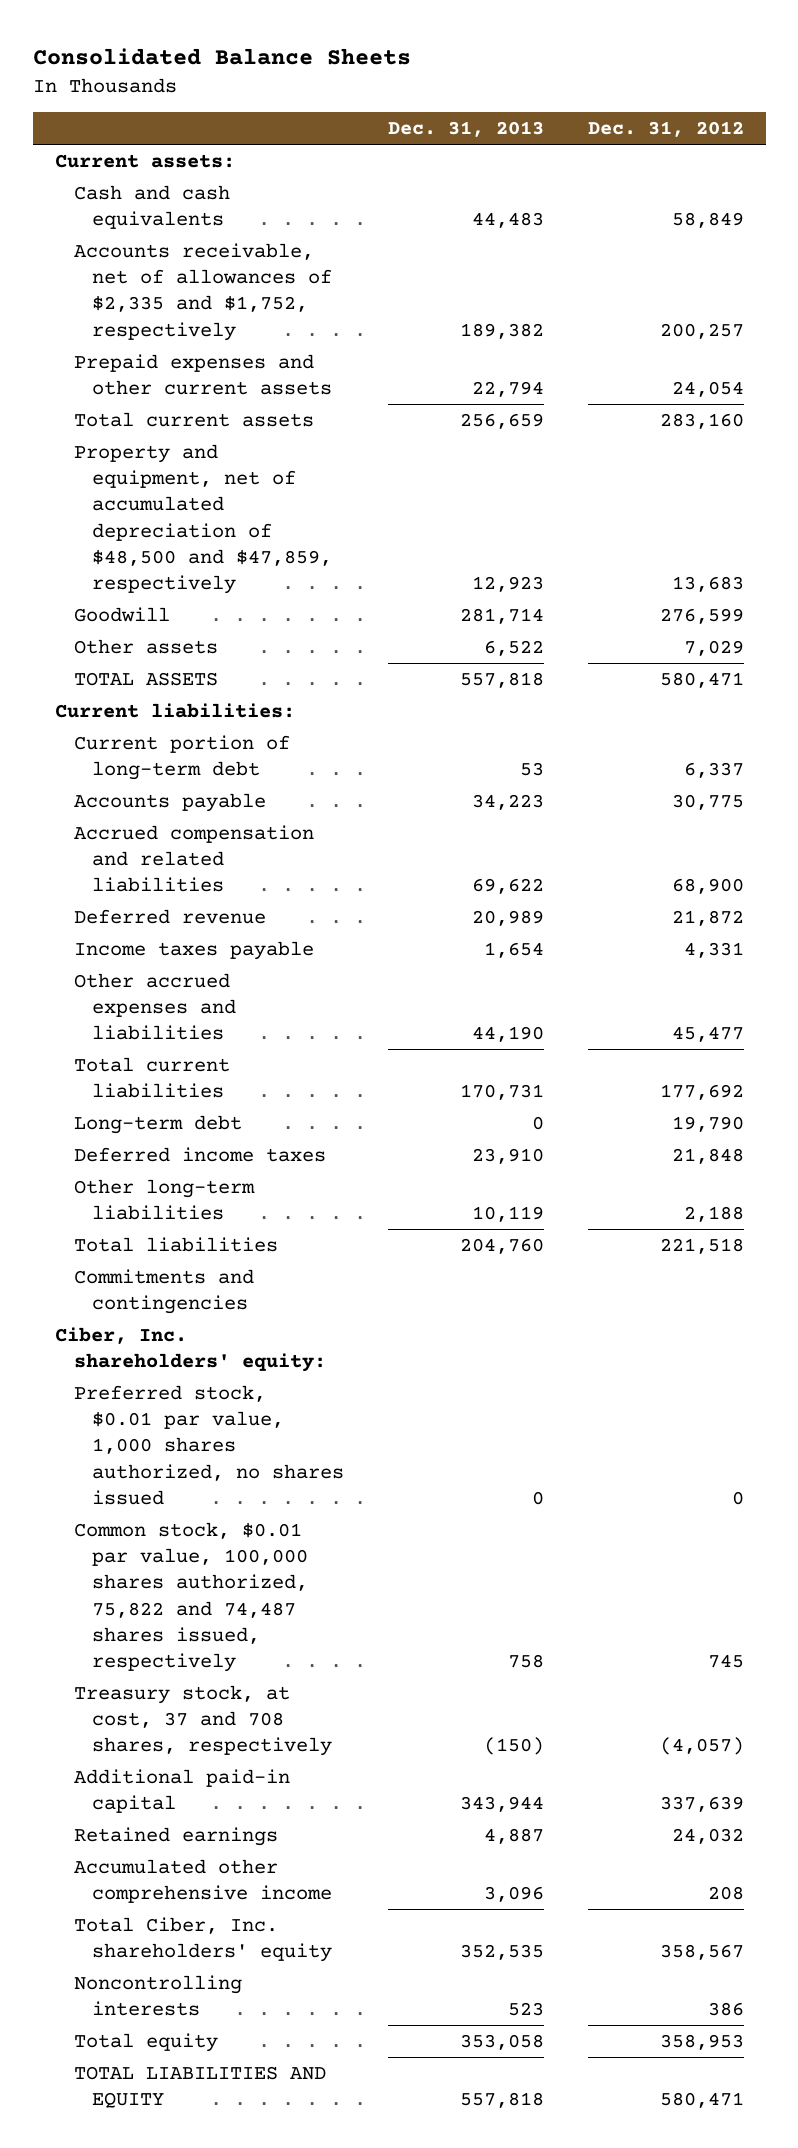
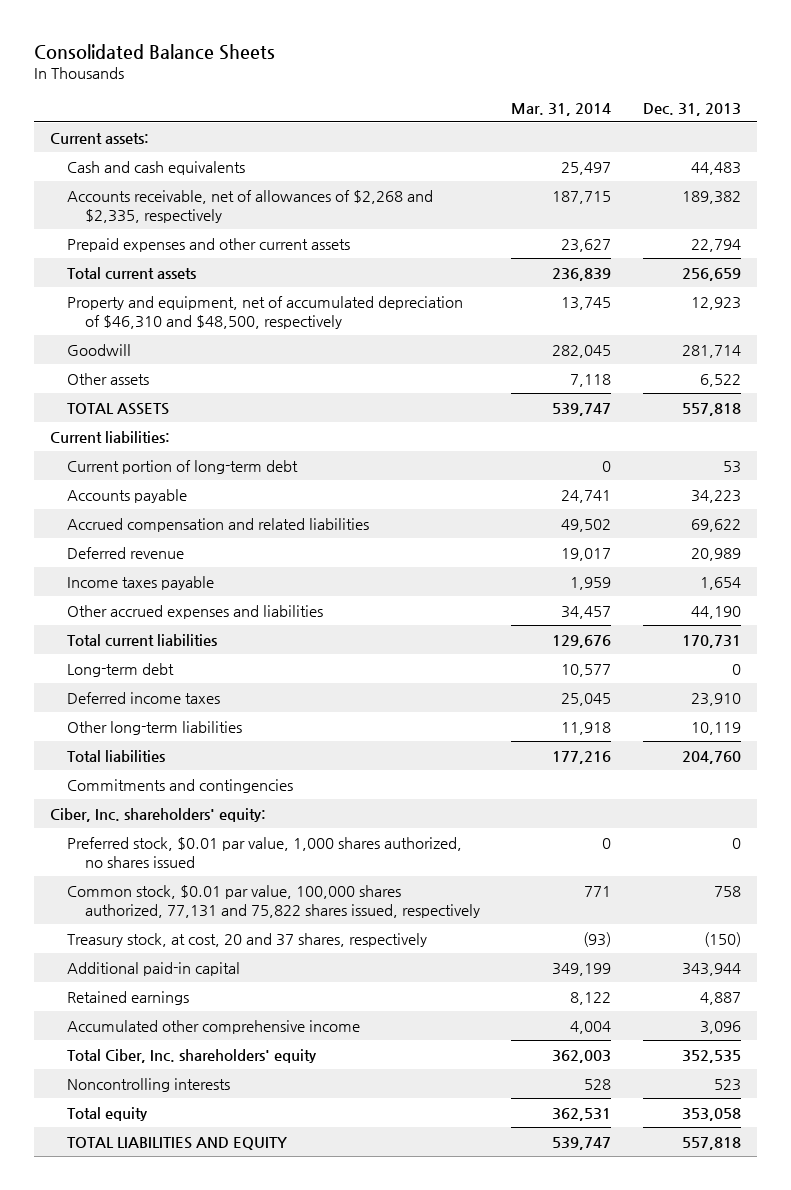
[587,121,744,138] Dec. 31, 2012 -> none
none -> [511,102,612,116] Mar. 31, 2014
[73,242,333,341] Accounts receivable, net of allowances of $2,335 and $1,752, respectively -> [67,189,434,224] Accounts receivable, net of allowances of $2,268 and $2,335, respectively
[73,443,333,595] Property and equipment, net of accumulated depreciation of $48,500 and $47,859, respectively -> [67,295,464,330] Property and equipment, net of accumulated depreciation of $46,310 and $48,500, respectively
[73,1521,309,1673] Common stock, $0.01 par value, 100,000 shares authorized, 75,822 and 74,487 shares issued, respectively -> [67,884,480,919] Common stock, $0.01 par value, 100,000 shares authorized, 77,131 and 75,822 shares issued, respectively
[73,1684,333,1757] Treasury stock, at cost, 37 and 708 shares, respectively -> [67,932,428,947] Treasury stock, at cost, 20 and 37 shares, respectively

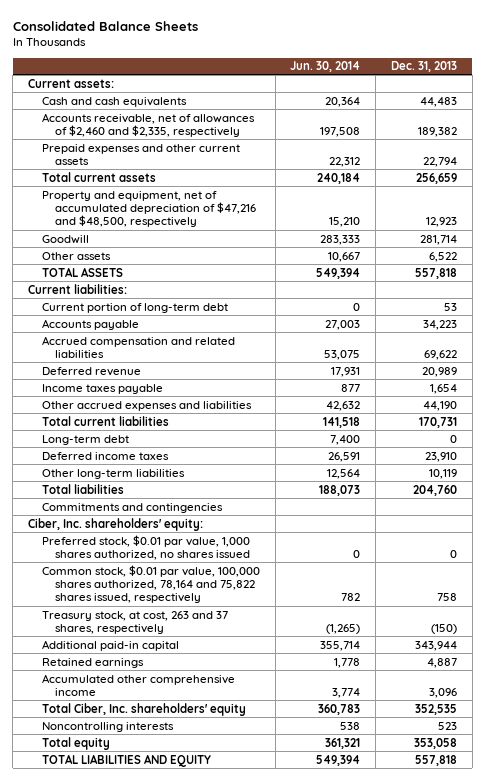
[511,102,612,116] Mar. 31, 2014 -> none
none -> [290,61,361,73] Jun. 30, 2014
[67,189,434,224] Accounts receivable, net of allowances of $2,268 and $2,335, respectively -> [41,112,255,137] Accounts receivable, net of allowances of $2,460 and $2,335, respectively
[67,295,464,330] Property and equipment, net of accumulated depreciation of $46,310 and $48,500, respectively -> [41,190,257,228] Property and equipment, net of accumulated depreciation of $47,216 and $48,500, respectively
[67,884,480,919] Common stock, $0.01 par value, 100,000 shares authorized, 77,131 and 75,822 shares issued, respectively -> [41,564,260,604] Common stock, $0.01 par value, 100,000 shares authorized, 78,164 and 75,822 shares issued, respectively
[67,932,428,947] Treasury stock, at cost, 20 and 37 shares, respectively -> [41,610,228,634] Treasury stock, at cost, 263 and 37 shares, respectively

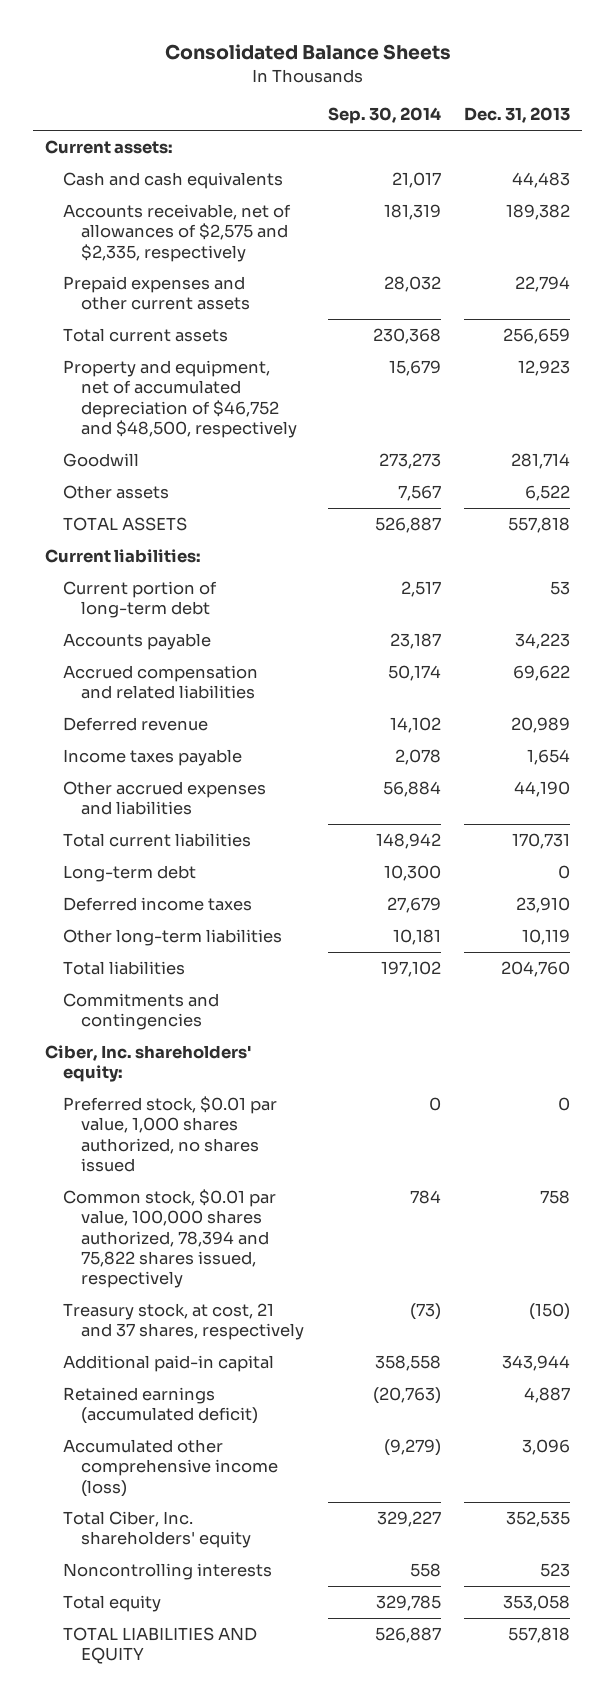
[290,61,361,73] Jun. 30, 2014 -> none
none -> [327,107,441,125] Sep. 30, 2014
[41,112,255,137] Accounts receivable, net of allowances of $2,460 and $2,335, respectively -> [63,204,292,262] Accounts receivable, net of allowances of $2,575 and $2,335, respectively
[41,190,257,228] Property and equipment, net of accumulated depreciation of $47,216 and $48,500, respectively -> [63,360,298,438] Property and equipment, net of accumulated depreciation of $46,752 and $48,500, respectively
[41,564,260,604] Common stock, $0.01 par value, 100,000 shares authorized, 78,164 and 75,822 shares issued, respectively -> [63,1189,277,1289] Common stock, $0.01 par value, 100,000 shares authorized, 78,394 and 75,822 shares issued, respectively
[41,610,228,634] Treasury stock, at cost, 263 and 37 shares, respectively -> [63,1303,305,1341] Treasury stock, at cost, 21 and 37 shares, respectively
[41,657,144,668] Retained earnings -> [63,1387,259,1425] Retained earnings (accumulated deficit)
[41,673,235,696] Accumulated other comprehensive income -> [63,1439,279,1497] Accumulated other comprehensive income (loss)

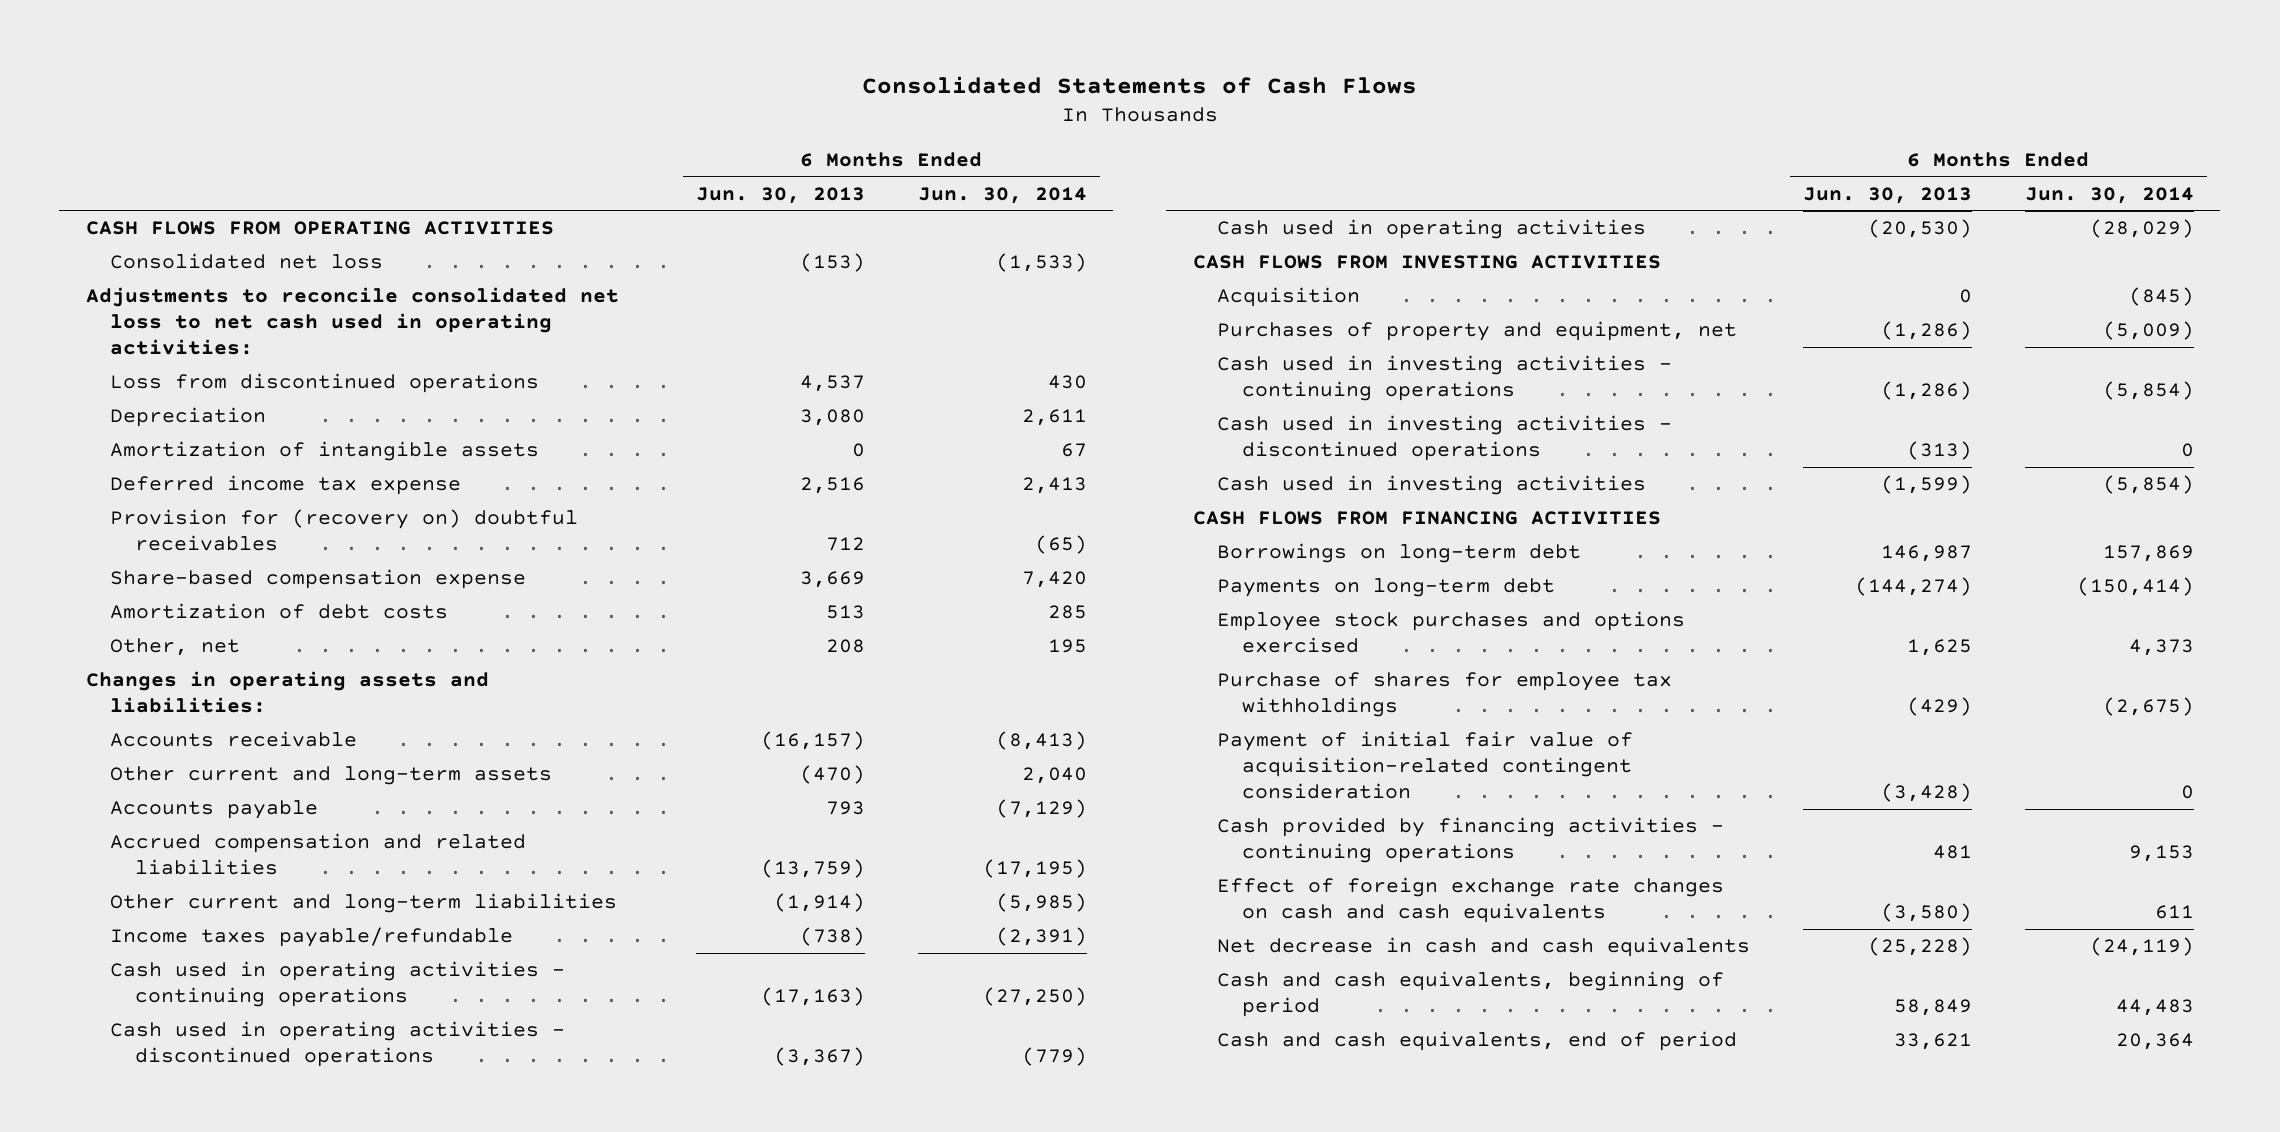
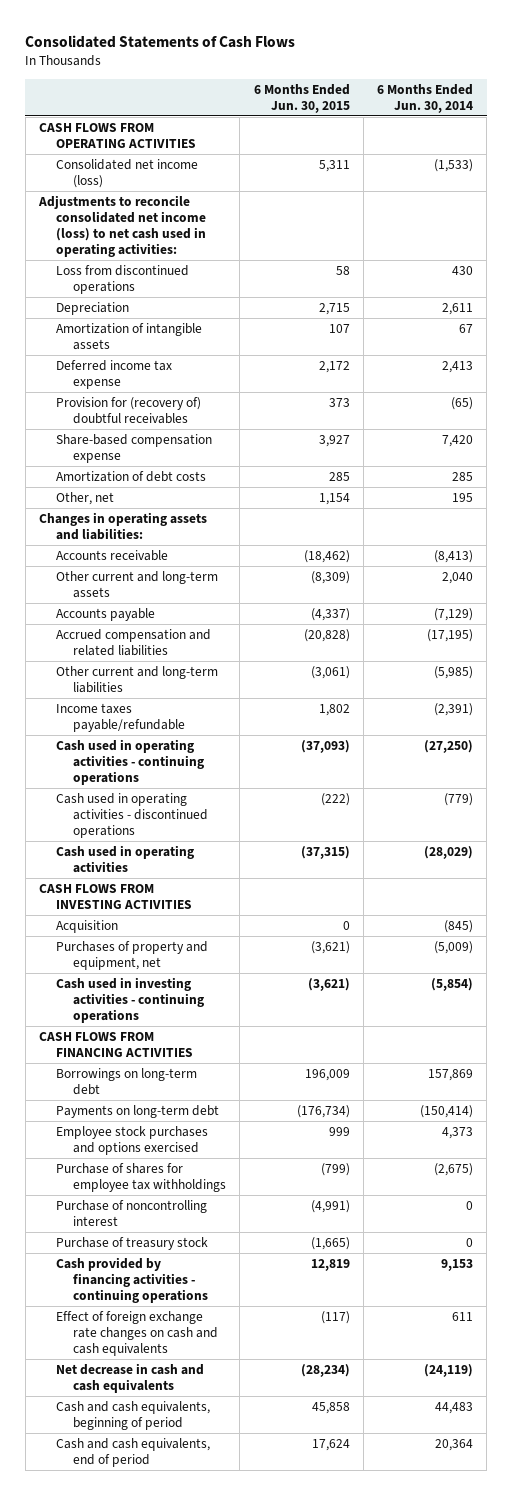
[696,186,866,204] Jun. 30, 2013 -> none
none -> [253,83,350,113] 6 Months Ended Jun. 30, 2015
[110,253,384,270] Consolidated net loss -> [56,159,199,188] Consolidated net income (loss)
[85,287,619,356] Adjustments to reconcile consolidated net loss to net cash used in operating activities: -> [38,195,207,257] Adjustments to reconcile consolidated net income (loss) to net cash used in operating activities:
[110,509,579,552] Provision for (recovery on) doubtful receivables -> [56,397,202,424] Provision for (recovery of) doubtful receivables
[1217,415,1673,462] Cash used in investing activities - discontinued operations -> none
[1217,475,1647,496] Cash used in investing activities -> none
[1217,731,1634,800] Payment of initial fair value of acquisition-related contingent consideration -> none
none -> [56,1200,208,1226] Purchase of noncontrolling interest
none -> [56,1237,209,1251] Purchase of treasury stock

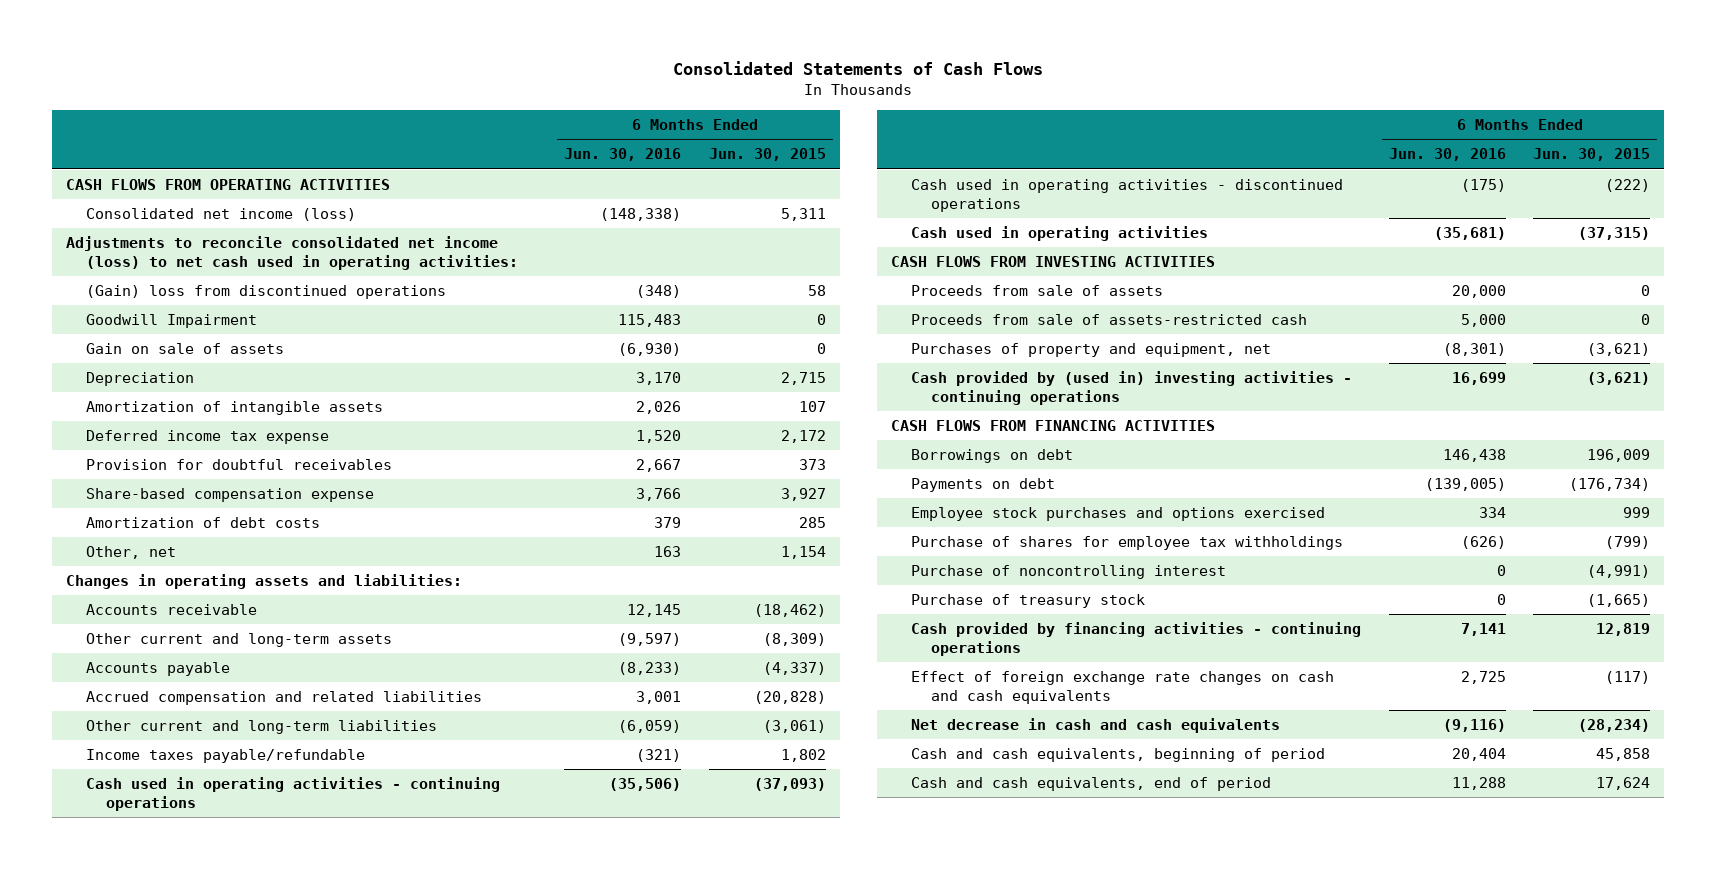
[376,83,473,113] 6 Months Ended Jun. 30, 2014 -> none
none -> [563,148,681,162] Jun. 30, 2016
[56,265,190,294] Loss from discontinued operations -> [86,285,447,300] (Gain) loss from discontinued operations
none -> [86,314,258,329] Goodwill Impairment
none -> [86,343,285,355] Gain on sale of assets
[56,397,202,424] Provision for (recovery of) doubtful receivables -> [86,459,393,471] Provision for doubtful receivables
[56,920,119,934] Acquisition -> none
none -> [910,285,1163,297] Proceeds from sale of assets
none -> [910,314,1307,326] Proceeds from sale of assets-restricted cash
[56,977,205,1023] Cash used in investing activities - continuing operations -> [910,371,1352,405] Cash provided by (used in) investing activities - continuing operations
[56,1068,198,1095] Borrowings on long-term debt -> [910,449,1073,464] Borrowings on debt
[56,1105,220,1119] Payments on long-term debt -> [910,478,1055,493] Payments on debt

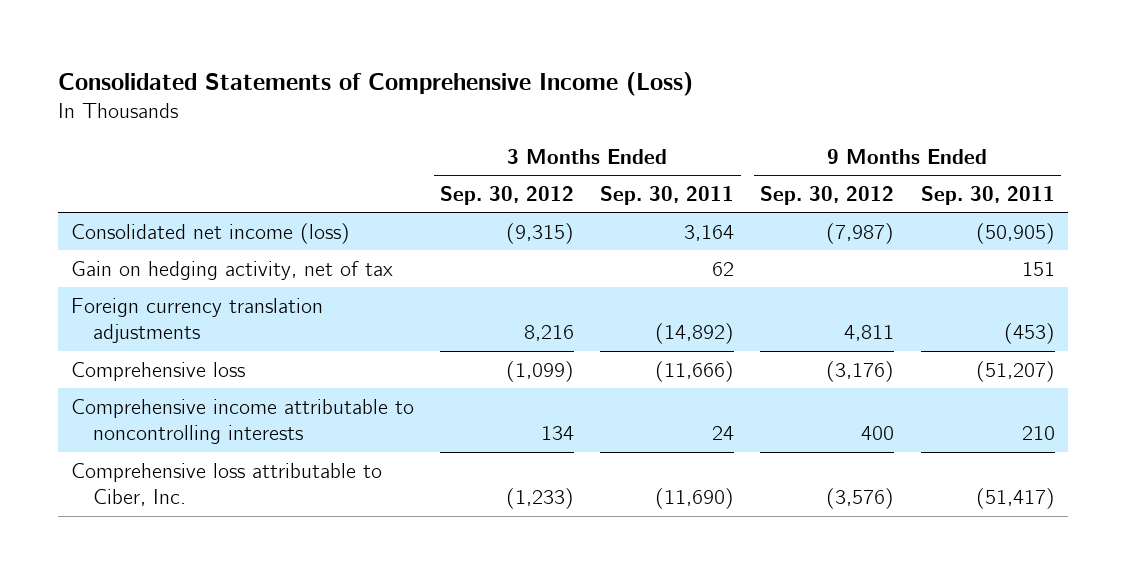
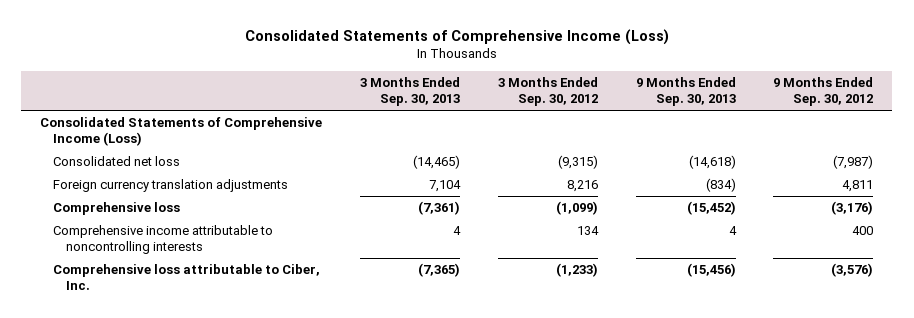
[600,185,735,205] Sep. 30, 2011 -> none
[920,185,1055,205] Sep. 30, 2011 -> none
none -> [360,77,461,107] 3 Months Ended Sep. 30, 2013
none -> [635,77,736,107] 9 Months Ended Sep. 30, 2013
[70,260,393,280] Gain on hedging activity, net of tax -> none
none -> [40,116,323,146] Consolidated Statements of Comprehensive Income (Loss)
[70,222,350,244] Consolidated net income (loss) -> [53,155,181,166] Consolidated net loss

